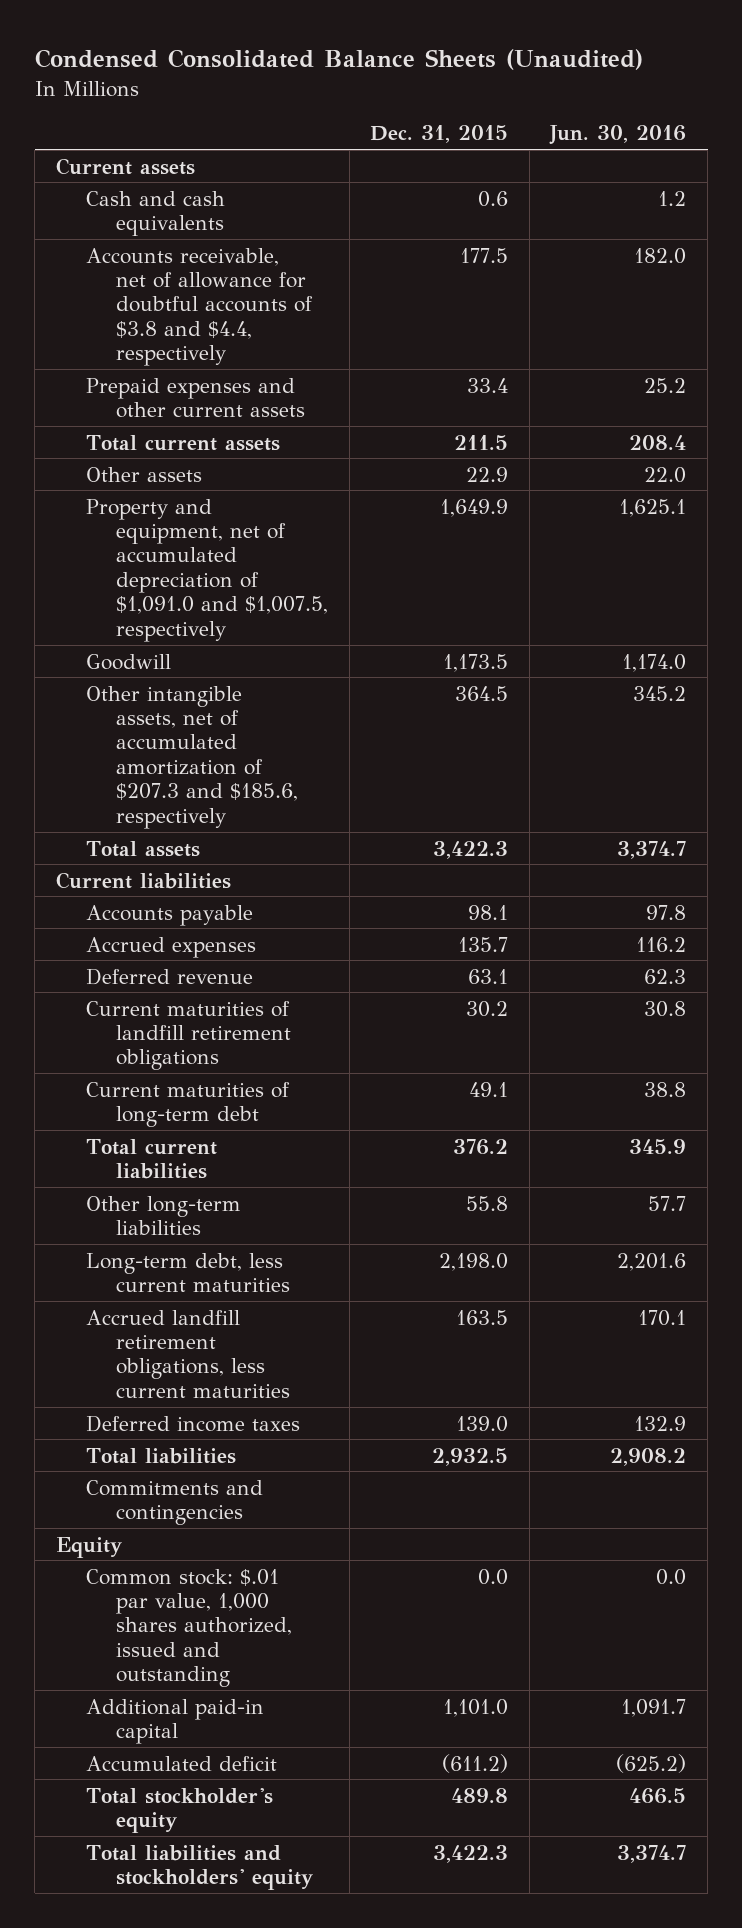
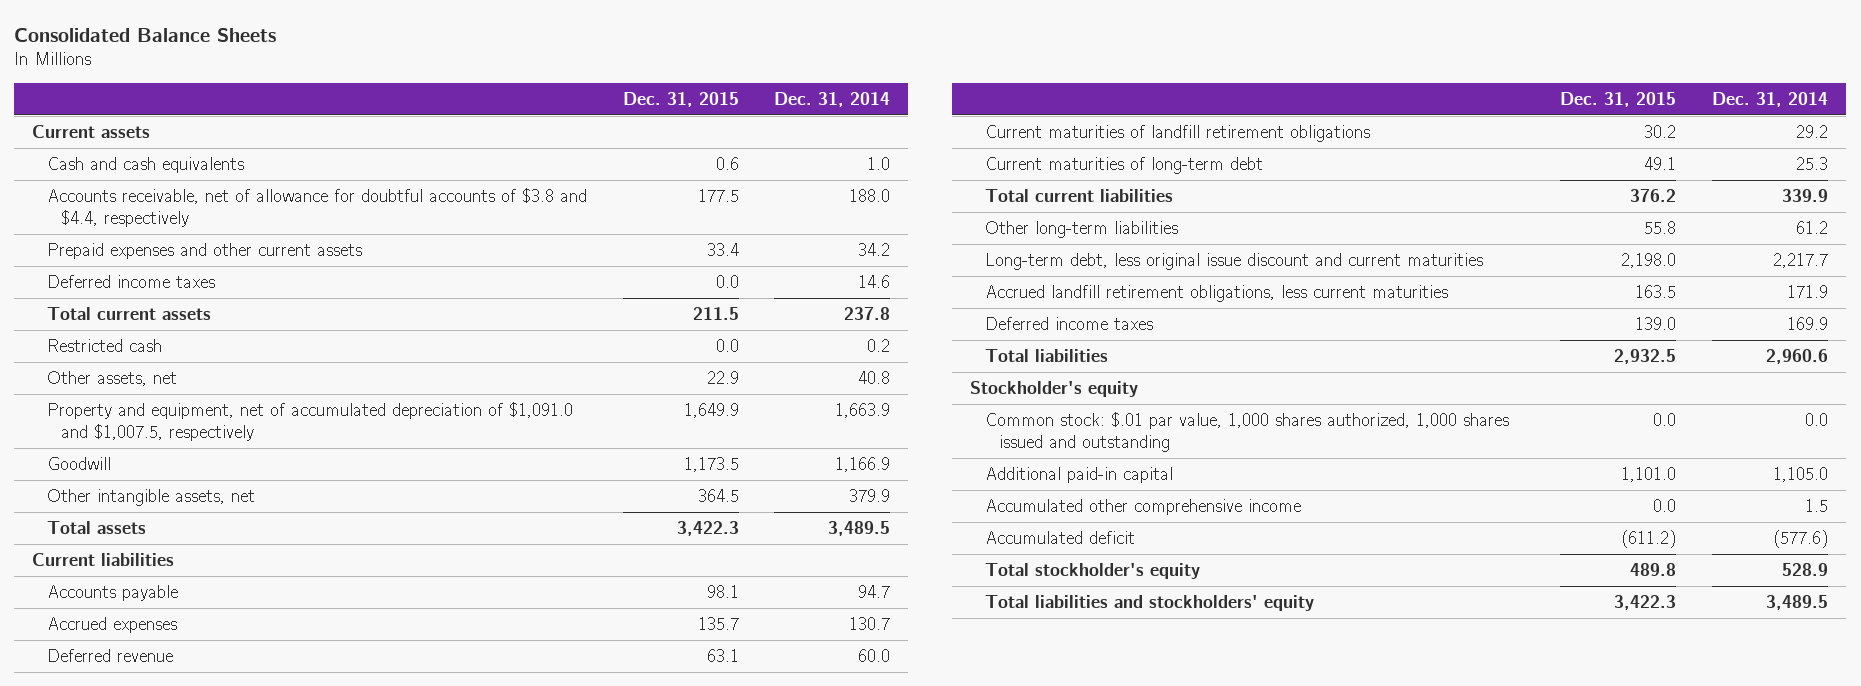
[34,49,643,71] Condensed Consolidated Balance Sheets (Unaudited) -> [14,27,277,42] Consolidated Balance Sheets
[549,125,687,146] Jun. 30, 2016 -> none
none -> [774,92,891,108] Dec. 31, 2014
none -> [46,274,215,288] Deferred income taxes
none -> [46,338,162,352] Restricted cash
[85,466,202,482] Other assets -> [46,370,177,386] Other assets, net
[85,685,299,829] Other intangible assets, net of accumulated amortization of $207.3 and $185.6, respectively -> [46,488,255,506] Other intangible assets, net
[85,1252,291,1292] Long-term debt, less current maturities -> [984,252,1483,270] Long-term debt, less original issue discount and current maturities
[85,1479,263,1525] Commitments and contingencies -> none
[55,1536,122,1558] Equity -> [970,380,1139,397] Stockholder's equity
[85,1568,293,1688] Common stock: $.01 par value, 1,000 shares authorized, issued and outstanding -> [984,411,1509,453] Common stock: $.01 par value, 1,000 shares authorized, 1,000 shares issued and outstanding
none -> [984,498,1301,515] Accumulated other comprehensive income

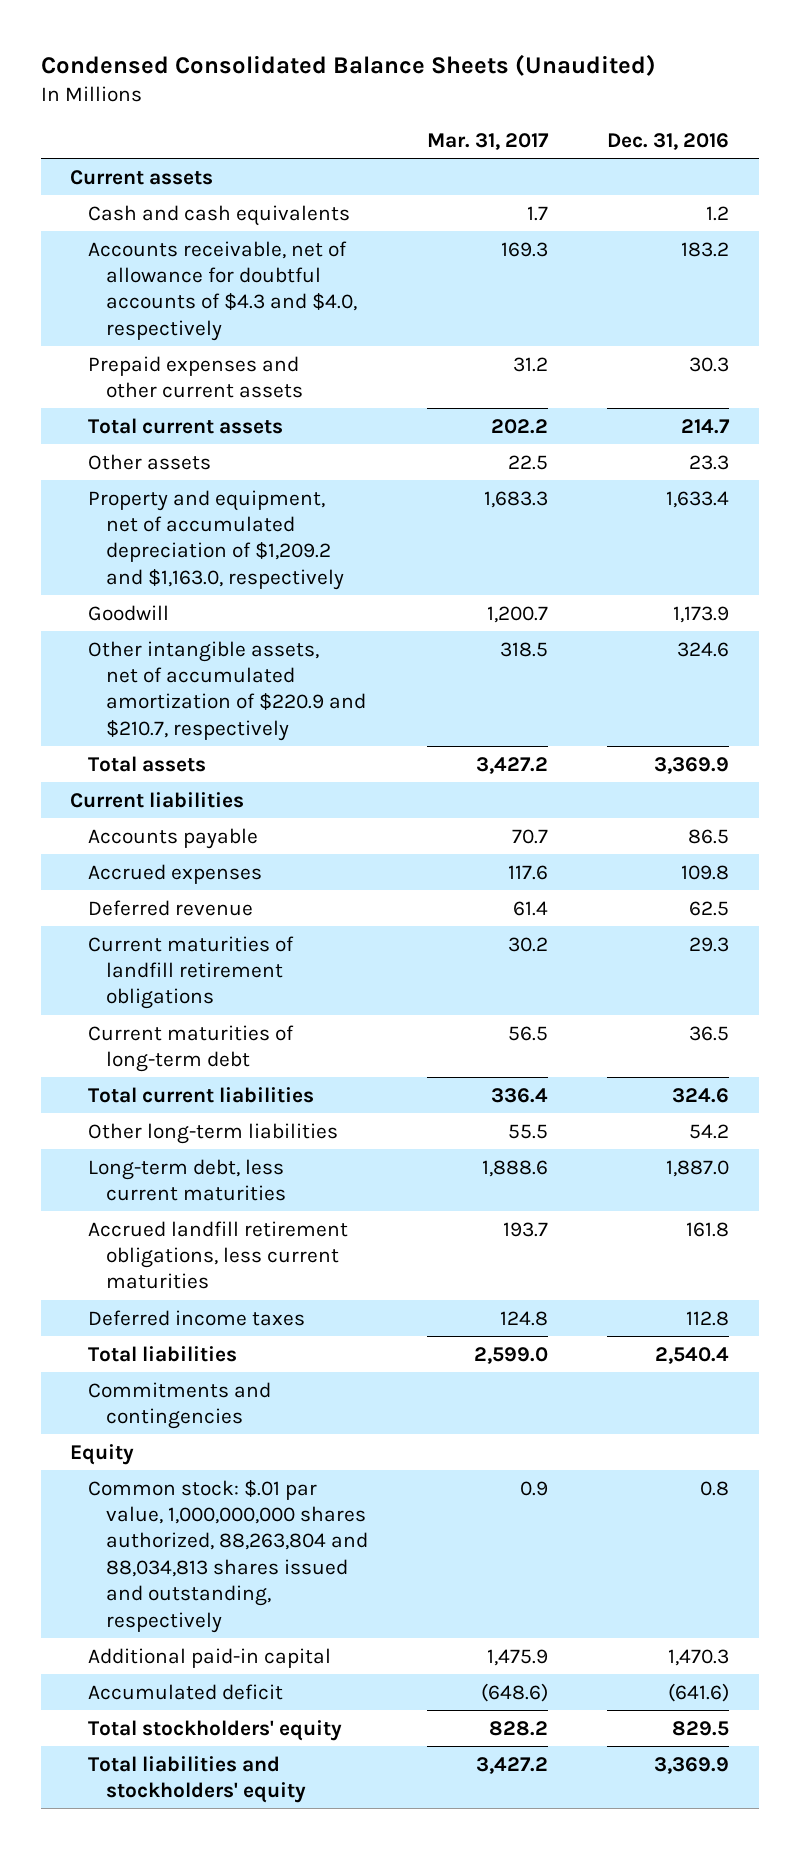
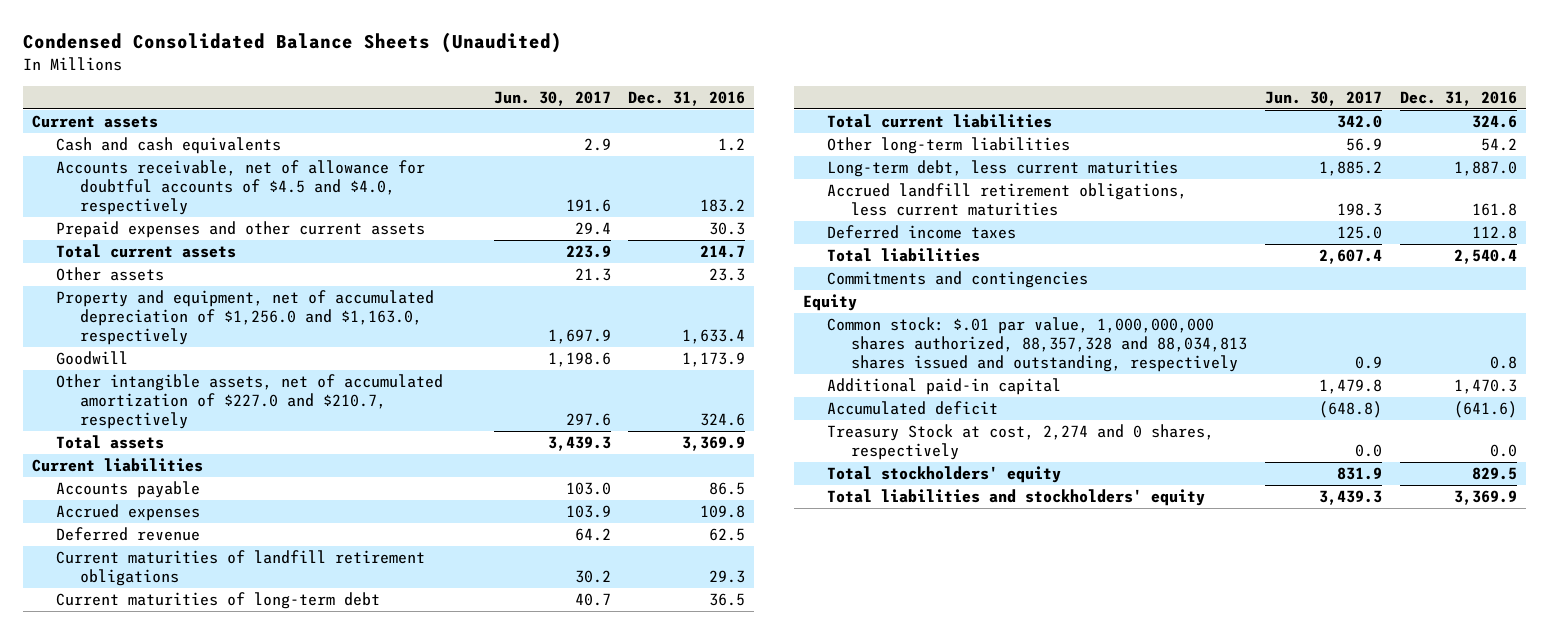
[426,132,549,150] Mar. 31, 2017 -> none
none -> [493,90,611,106] Jun. 30, 2017
[88,240,357,341] Accounts receivable, net of allowance for doubtful accounts of $4.3 and $4.0, respectively -> [55,160,425,216] Accounts receivable, net of allowance for doubtful accounts of $4.5 and $4.0, respectively
[88,489,344,590] Property and equipment, net of accumulated depreciation of $1,209.2 and $1,163.0, respectively -> [55,290,434,346] Property and equipment, net of accumulated depreciation of $1,256.0 and $1,163.0, respectively
[88,640,366,741] Other intangible assets, net of accumulated amortization of $220.9 and $210.7, respectively -> [55,374,443,430] Other intangible assets, net of accumulated amortization of $227.0 and $210.7, respectively
[88,1479,368,1633] Common stock: $.01 par value, 1,000,000,000 shares authorized, 88,263,804 and 88,034,813 shares issued and outstanding, respectively -> [827,317,1248,373] Common stock: $.01 par value, 1,000,000,000 shares authorized, 88,357,328 and 88,034,813 shares issued and outstanding, respectively
none -> [827,424,1215,461] Treasury Stock at cost, 2,274 and 0 shares, respectively

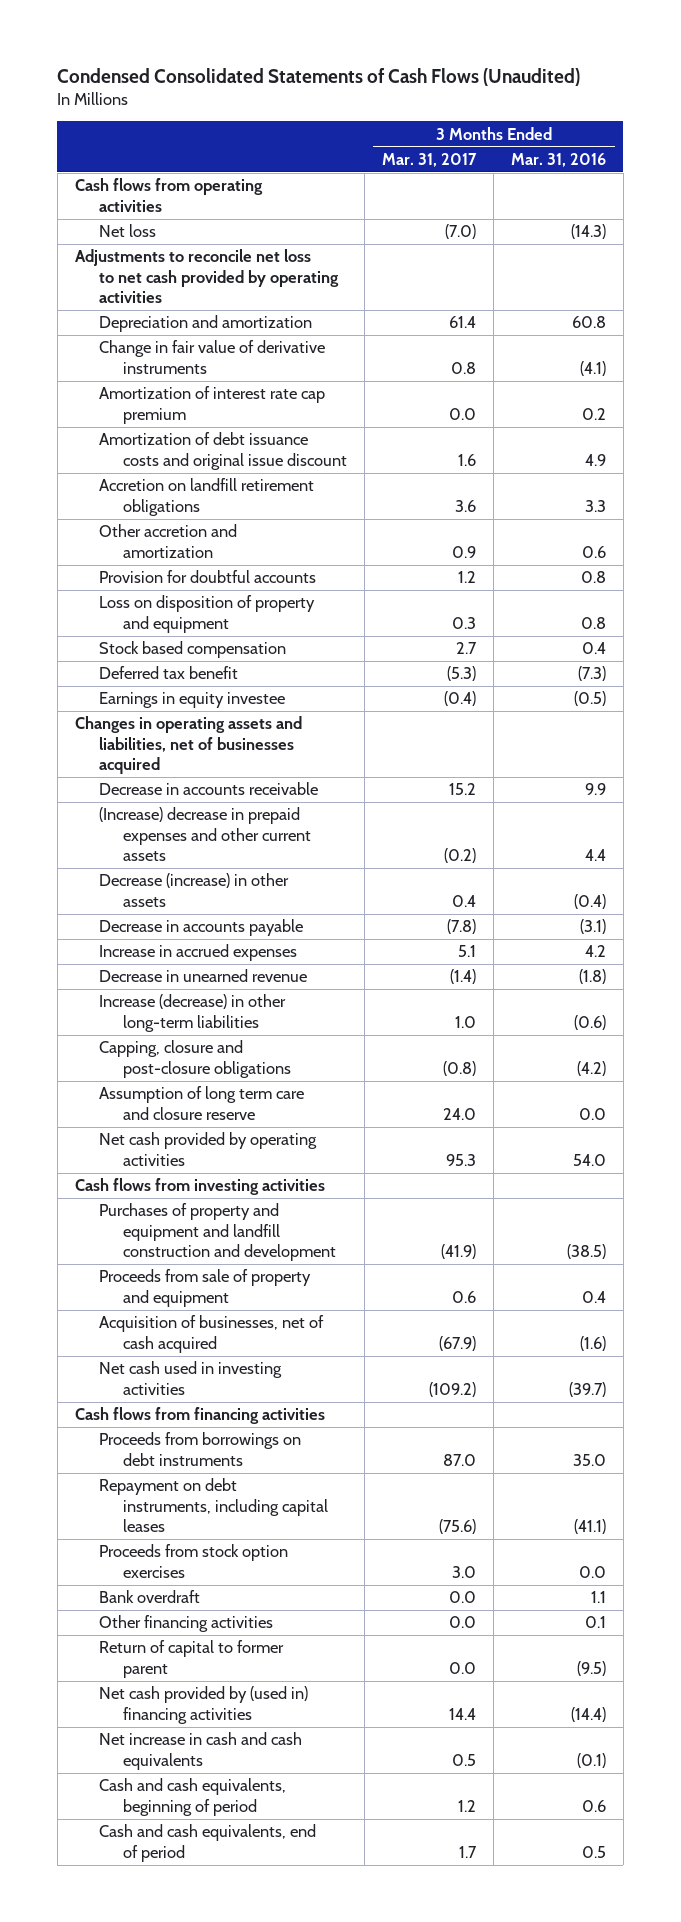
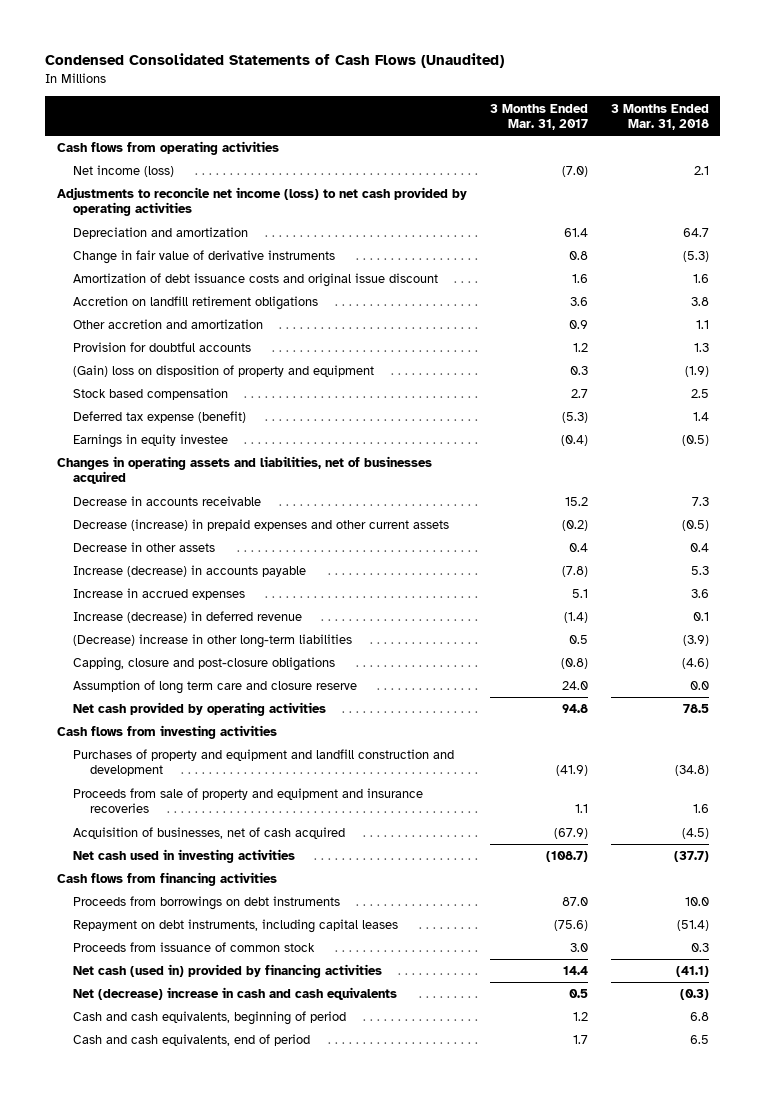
[511,152,607,167] Mar. 31, 2016 -> none
none -> [610,103,709,130] 3 Months Ended Mar. 31, 2018
[98,224,156,238] Net loss -> [73,165,175,178] Net income (loss)
[74,249,339,303] Adjustments to reconcile net loss to net cash provided by operating activities -> [56,187,467,217] Adjustments to reconcile net income (loss) to net cash provided by operating activities
[98,386,325,424] Amortization of interest rate cap premium -> none
[98,595,315,633] Loss on disposition of property and equipment -> [73,365,375,378] (Gain) loss on disposition of property and equipment
[98,666,238,680] Deferred tax benefit -> [73,411,247,424] Deferred tax expense (benefit)
[98,807,312,861] (Increase) decrease in prepaid expenses and other current assets -> [73,519,450,532] Decrease (increase) in prepaid expenses and other current assets
[98,873,289,907] Decrease (increase) in other assets -> [73,542,216,553] Decrease in other assets
[98,919,303,937] Decrease in accounts payable -> [73,565,307,578] Increase (decrease) in accounts payable
[98,969,307,983] Decrease in unearned revenue -> [73,611,303,624] Increase (decrease) in deferred revenue
[98,994,286,1032] Increase (decrease) in other long-term liabilities -> [73,634,353,649] (Decrease) increase in other long-term liabilities
[455,1015,477,1028] 1.0 -> [568,635,588,645] 0.5
[446,1153,477,1166] 95.3 -> [561,704,588,714] 94.8
[98,1269,311,1307] Proceeds from sale of property and equipment -> [73,788,424,814] Proceeds from sale of property and equipment and insurance recoveries
[452,1290,477,1303] 0.6 -> [574,804,588,814] 1.1
[429,1381,477,1397] (109.2) -> [545,851,588,863] (108.7)
[98,1544,288,1578] Proceeds from stock option exercises -> none
[98,1590,200,1604] Bank overdraft -> none
[98,1615,273,1633] Other financing activities -> none
[98,1640,284,1678] Return of capital to former parent -> none
none -> [73,942,316,953] Proceeds from issuance of common stock
[98,1686,308,1724] Net cash provided by (used in) financing activities -> [73,964,383,979] Net cash (used in) provided by financing activities
[98,1732,302,1770] Net increase in cash and cash equivalents -> [73,987,398,1001] Net (decrease) increase in cash and cash equivalents

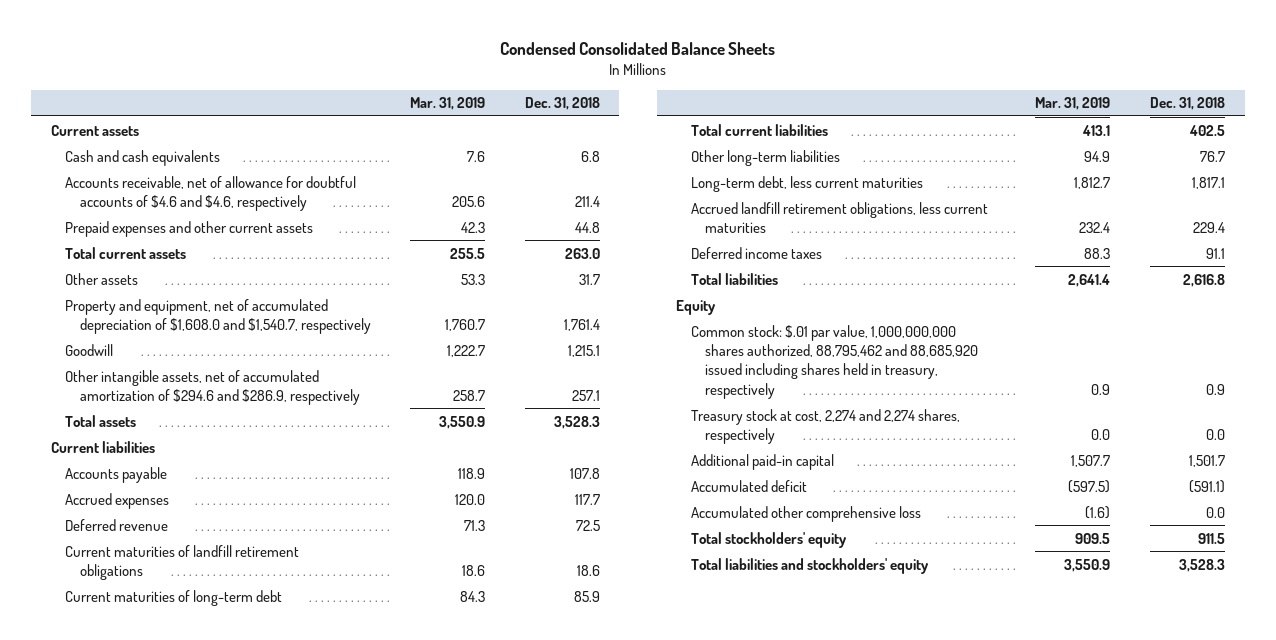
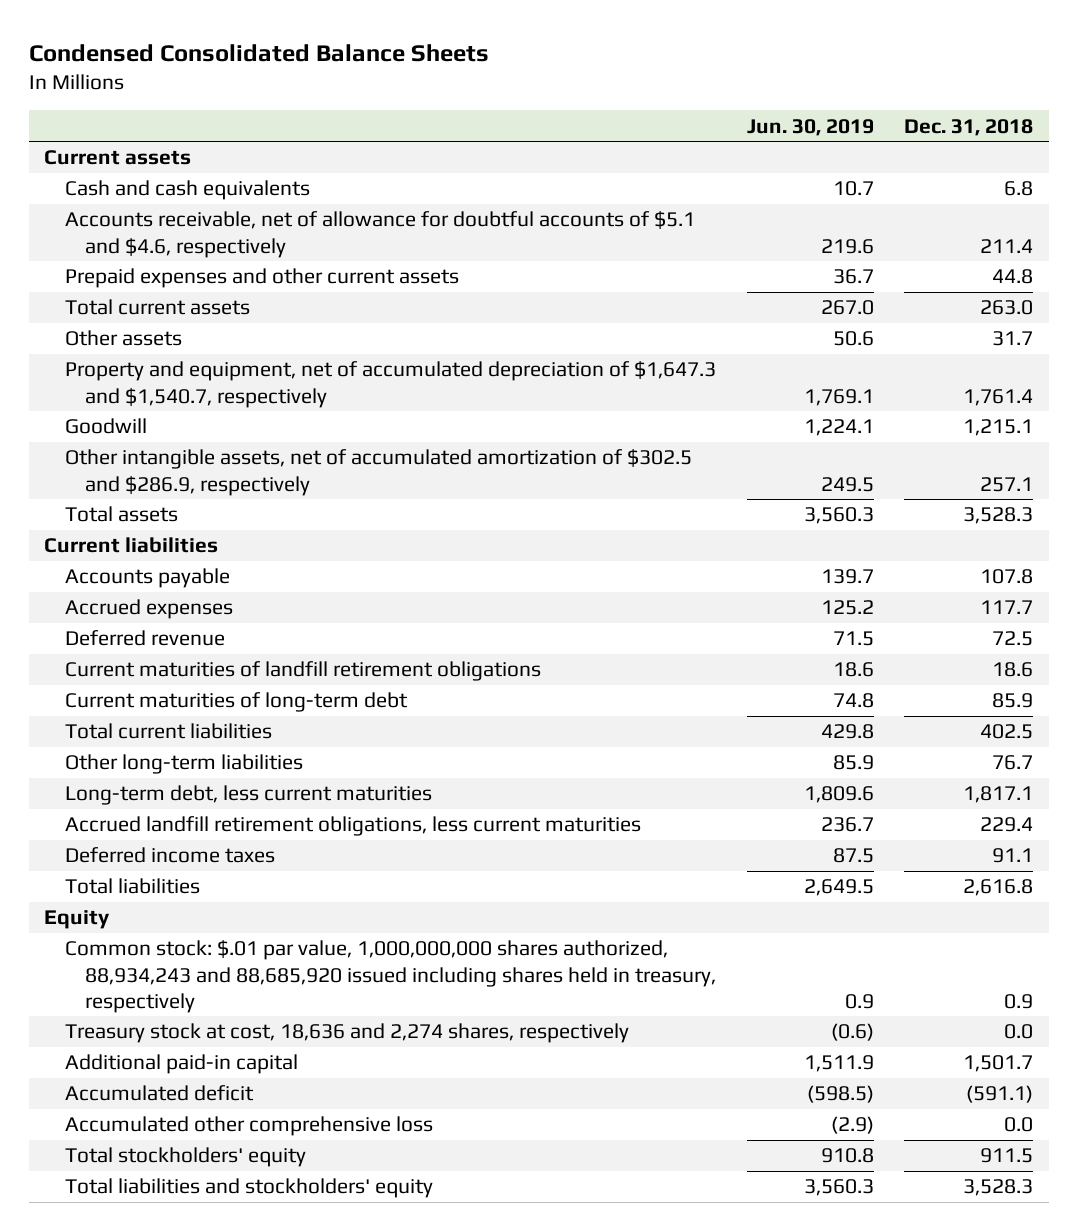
[410,97,486,111] Mar. 31, 2019 -> none
none -> [746,118,874,136] Jun. 30, 2019
[65,175,357,211] Accounts receivable, net of allowance for doubtful accounts of $4.6 and $4.6, respectively -> [64,211,695,258] Accounts receivable, net of allowance for doubtful accounts of $5.1 and $4.6, respectively
[65,298,371,334] Property and equipment, net of accumulated depreciation of $1,608.0 and $1,540.7, respectively -> [64,361,716,408] Property and equipment, net of accumulated depreciation of $1,647.3 and $1,540.7, respectively
[65,369,360,405] Other intangible assets, net of accumulated amortization of $294.6 and $286.9, respectively -> [64,449,692,496] Other intangible assets, net of accumulated amortization of $302.5 and $286.9, respectively
[690,324,978,399] Common stock: $.01 par value, 1,000,000,000 shares authorized, 88,795,462 and 88,685,920 issued including shares held in treasury, respectively -> [64,940,716,1013] Common stock: $.01 par value, 1,000,000,000 shares authorized, 88,934,243 and 88,685,920 issued including shares held in treasury, respectively
[690,408,960,444] Treasury stock at cost, 2,274 and 2,274 shares, respectively -> [64,1023,629,1044] Treasury stock at cost, 18,636 and 2,274 shares, respectively

